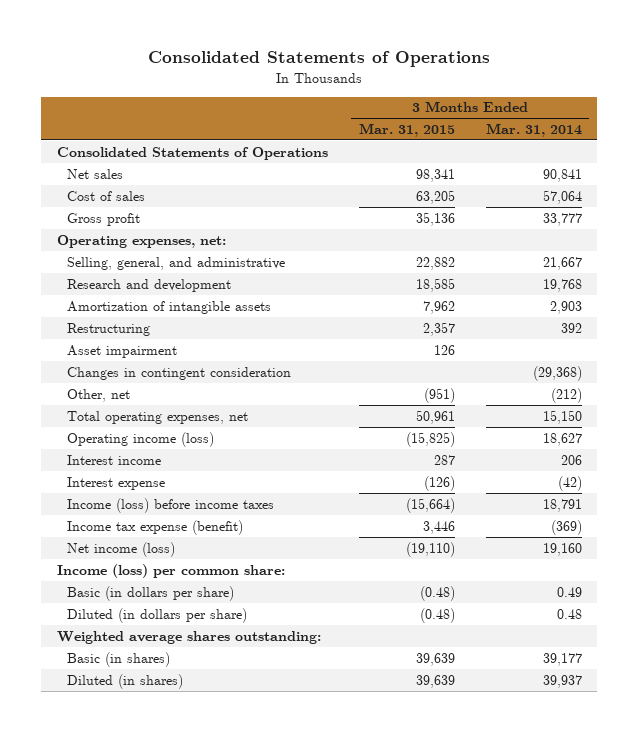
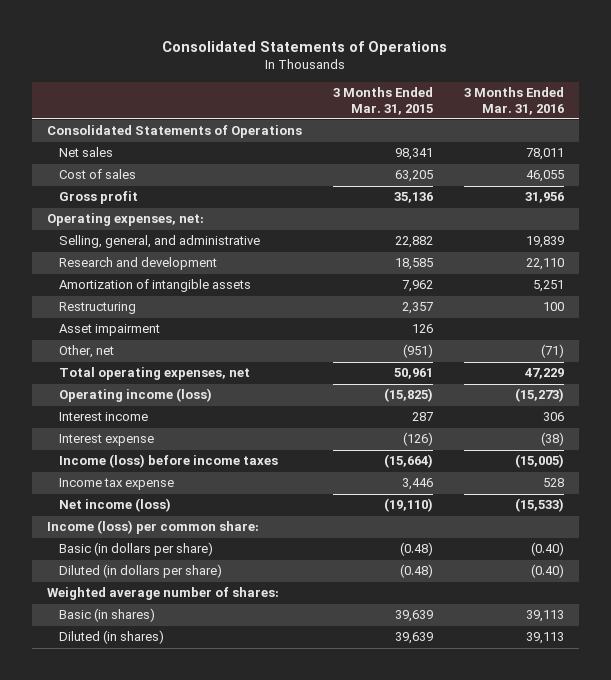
[485,122,582,137] Mar. 31, 2014 -> none
none -> [463,86,564,115] 3 Months Ended Mar. 31, 2016
[67,366,292,380] Changes in contingent consideration -> none
[67,519,244,535] Income tax expense (benefit) -> [59,478,175,491] Income tax expense
[56,630,321,644] Weighted average shares outstanding: -> [47,587,280,601] Weighted average number of shares:

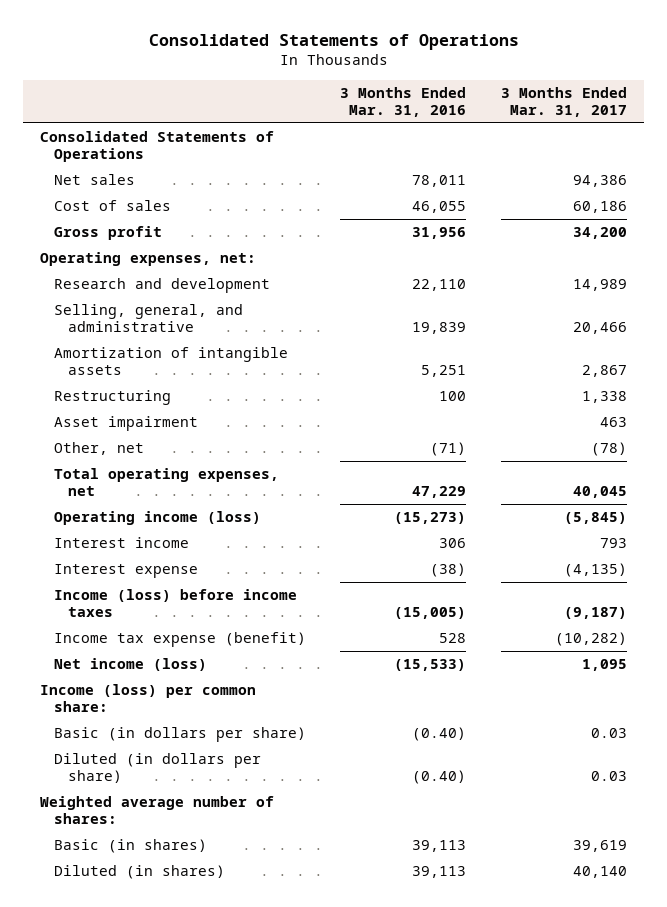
[332,86,433,115] 3 Months Ended Mar. 31, 2015 -> none
none -> [500,87,627,117] 3 Months Ended Mar. 31, 2017
[59,235,261,249] Selling, general, and administrative -> [54,304,244,333] Selling, general, and administrative
[59,478,175,491] Income tax expense -> [54,632,307,648] Income tax expense (benefit)

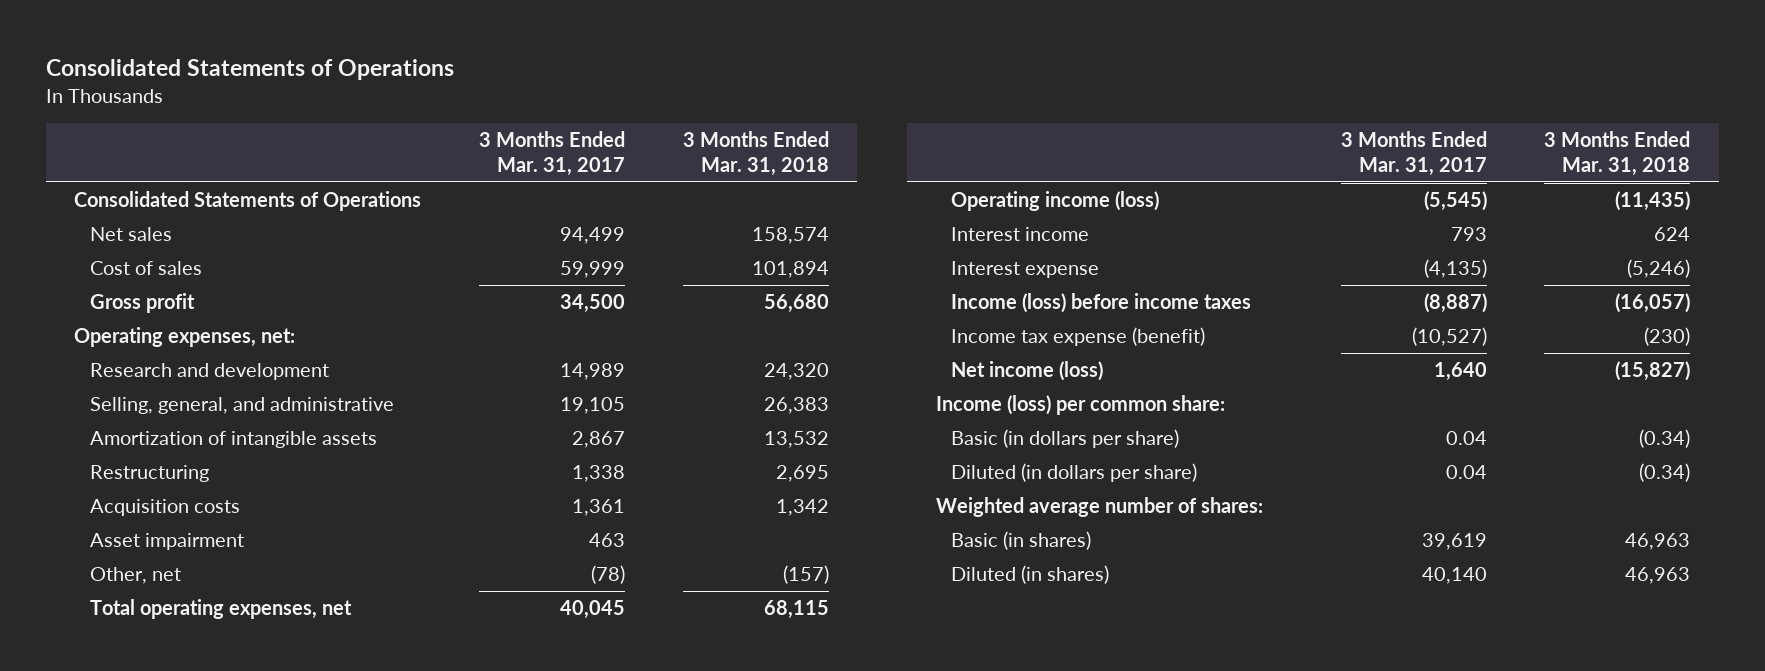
[340,87,467,117] 3 Months Ended Mar. 31, 2016 -> none
none -> [682,131,829,176] 3 Months Ended Mar. 31, 2018
[572,175,627,188] 94,386 -> [559,227,625,245] 94,499
[572,201,627,214] 60,186 -> [559,261,625,279] 59,999
[572,227,627,240] 34,200 -> [559,294,625,314] 34,500
[572,322,627,335] 20,466 -> [559,397,625,415] 19,105
none -> [89,499,240,517] Acquisition costs
[563,512,627,525] (5,845) -> [1423,191,1487,212] (5,545)
[563,607,627,620] (9,187) -> [1423,293,1487,314] (8,887)
[554,632,627,647] (10,282) -> [1411,327,1487,347] (10,527)
[581,659,627,672] 1,095 -> [1433,362,1487,382] 1,640
[590,728,627,739] 0.03 -> [1445,431,1487,446] 0.04
[590,771,627,782] 0.03 -> [1445,465,1487,480] 0.04

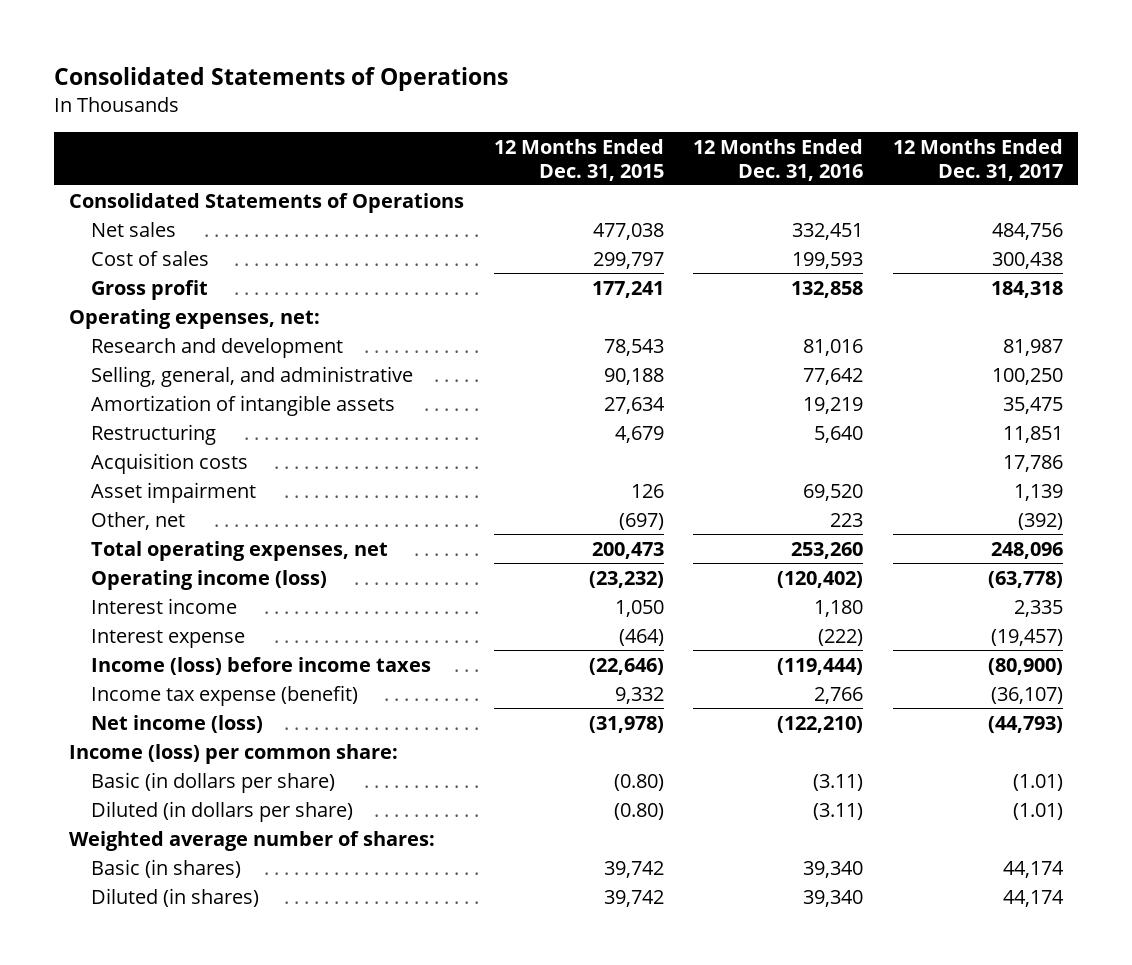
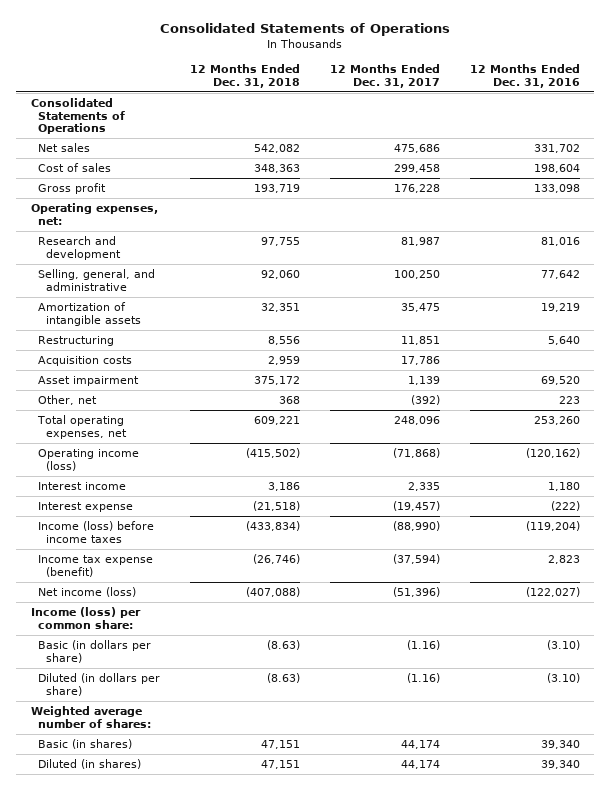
[493,138,664,181] 12 Months Ended Dec. 31, 2015 -> none
none -> [190,63,301,88] 12 Months Ended Dec. 31, 2018
[792,222,864,240] 332,451 -> [533,144,580,154] 331,702
[992,222,1064,240] 484,756 -> [393,144,440,154] 475,686
[792,251,864,269] 199,593 -> [533,164,580,174] 198,604
[992,251,1064,269] 300,438 -> [393,164,440,174] 299,458
[791,280,864,298] 132,858 -> [533,184,580,194] 133,098
[991,280,1064,298] 184,318 -> [393,184,440,194] 176,228
[777,570,864,588] (120,402) -> [525,448,580,459] (120,162)
[988,570,1064,588] (63,778) -> [392,448,440,459] (71,868)
[777,657,864,675] (119,444) -> [525,521,580,532] (119,204)
[988,657,1064,675] (80,900) -> [392,521,440,532] (88,990)
[814,686,864,704] 2,766 -> [547,555,580,565] 2,823
[991,686,1064,704] (36,107) -> [392,554,440,565] (37,594)
[777,715,864,733] (122,210) -> [525,587,580,598] (122,027)
[988,715,1064,733] (44,793) -> [392,587,440,598] (51,396)
[813,773,864,791] (3.11) -> [546,640,580,651] (3.10)
[1013,773,1064,791] (1.01) -> [406,640,440,651] (1.16)
[813,802,864,820] (3.11) -> [546,673,580,684] (3.10)
[1013,802,1064,820] (1.01) -> [406,673,440,684] (1.16)

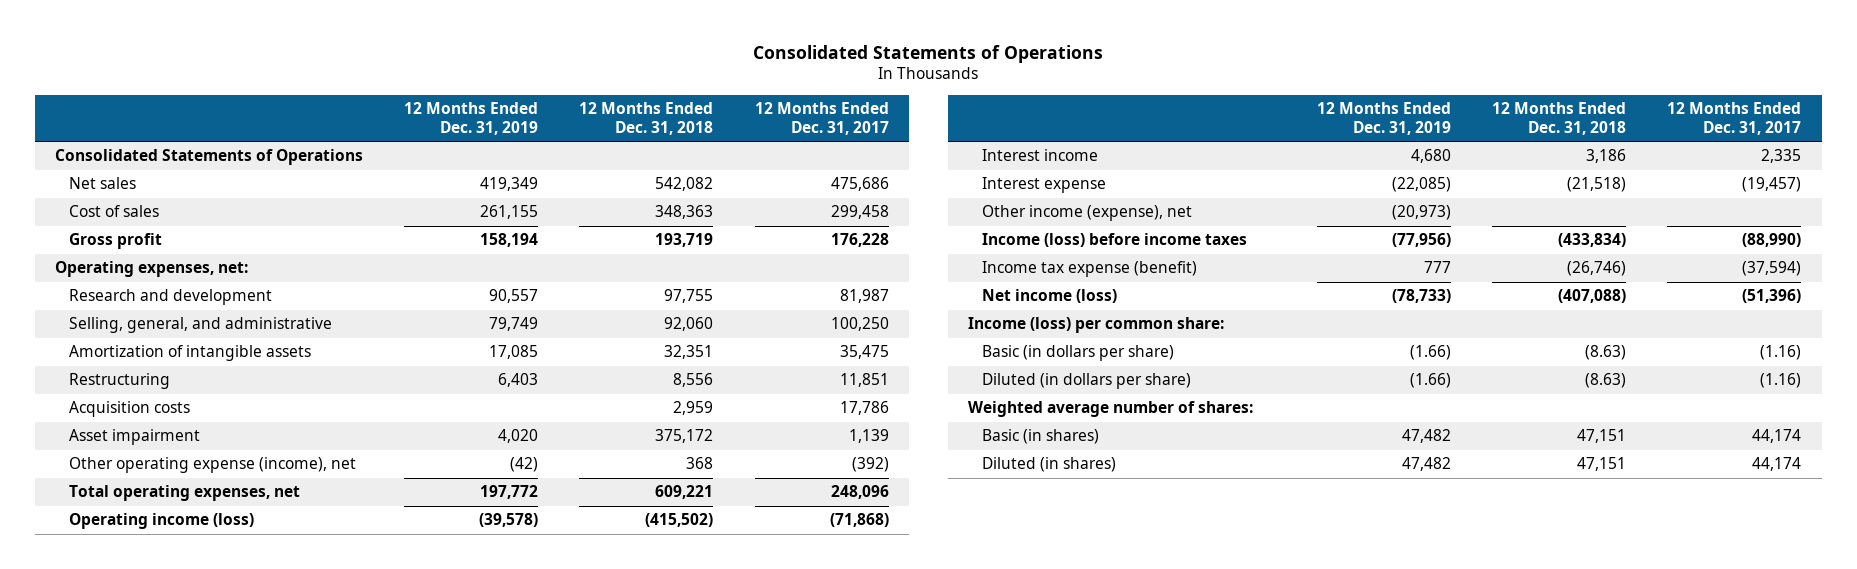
[469,63,580,88] 12 Months Ended Dec. 31, 2016 -> none
none -> [404,102,539,135] 12 Months Ended Dec. 31, 2019
[38,395,98,406] Other, net -> [69,457,357,474] Other operating expense (income), net
none -> [982,205,1193,222] Other income (expense), net

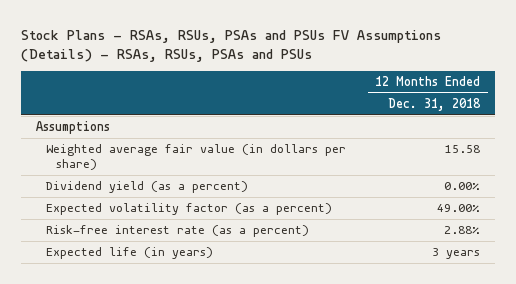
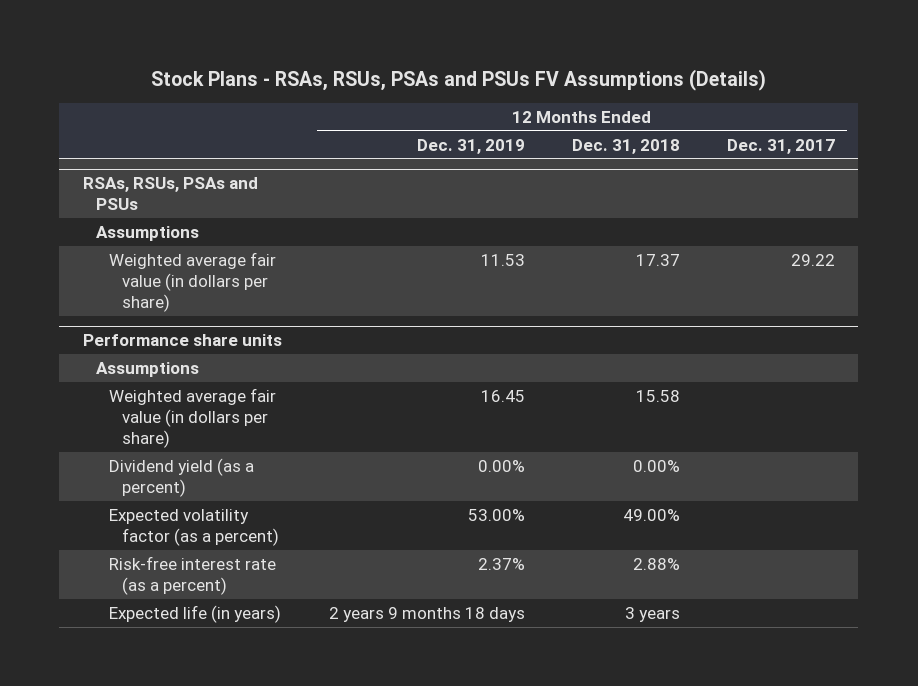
[20,29,441,62] Stock Plans - RSAs, RSUs, PSAs and PSUs FV Assumptions (Details) - RSAs, RSUs, PSAs and PSUs -> [150,68,766,91] Stock Plans - RSAs, RSUs, PSAs and PSUs FV Assumptions (Details)
none -> [416,138,525,154] Dec. 31, 2019
none -> [726,138,835,154] Dec. 31, 2017
none -> [82,177,258,211] RSAs, RSUs, PSAs and PSUs
none -> [108,251,276,312] Weighted average fair value (in dollars per share)
none -> [82,334,282,347] Performance share units
none -> [95,361,199,377] Assumptions

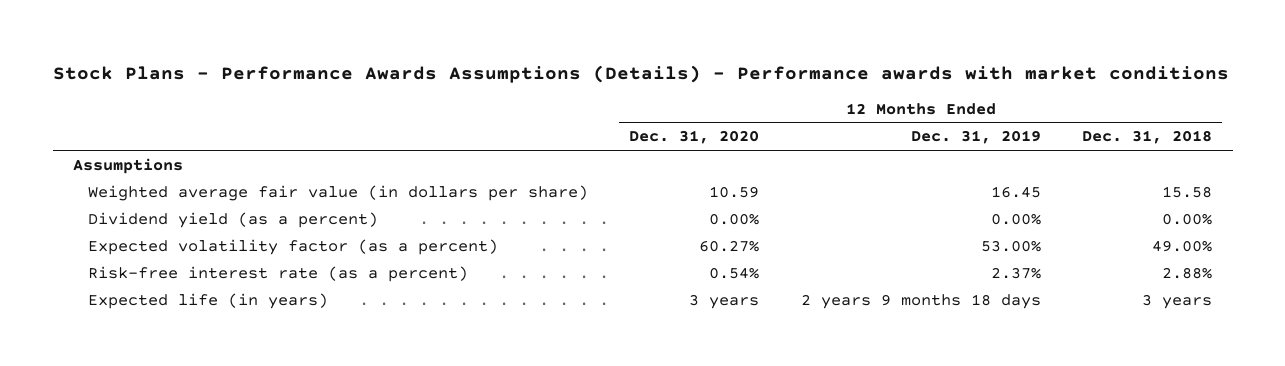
[150,68,766,91] Stock Plans - RSAs, RSUs, PSAs and PSUs FV Assumptions (Details) -> [52,64,1229,83] Stock Plans - Performance Awards Assumptions (Details) - Performance awards with market conditions
[726,138,835,154] Dec. 31, 2017 -> none
none -> [629,130,760,145] Dec. 31, 2020
[82,177,258,211] RSAs, RSUs, PSAs and PSUs -> none
[108,251,276,312] Weighted average fair value (in dollars per share) -> none
[82,334,282,347] Performance share units -> none
[95,361,199,377] Assumptions -> none

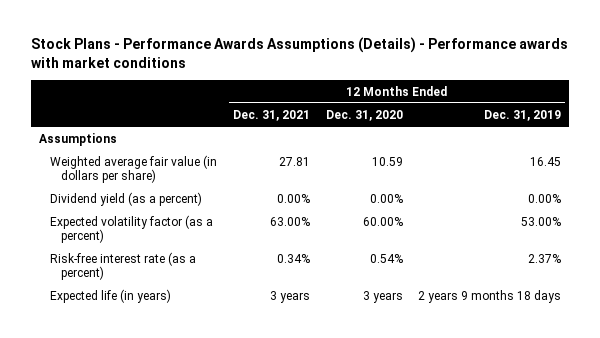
[1081,130,1212,145] Dec. 31, 2018 -> none
none -> [232,109,310,121] Dec. 31, 2021
[699,239,760,252] 60.27% -> [362,216,403,226] 60.00%

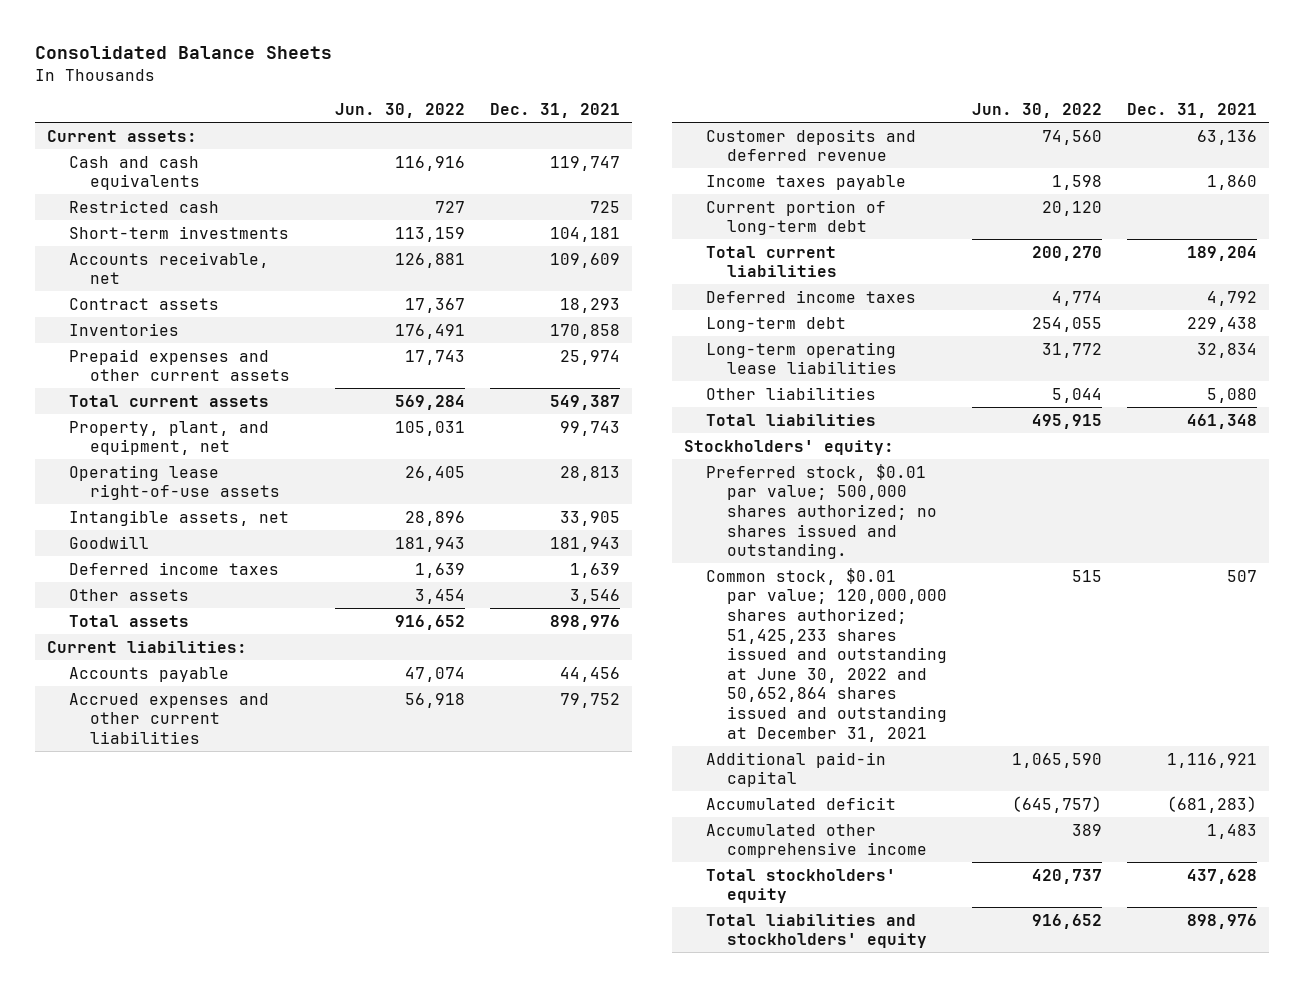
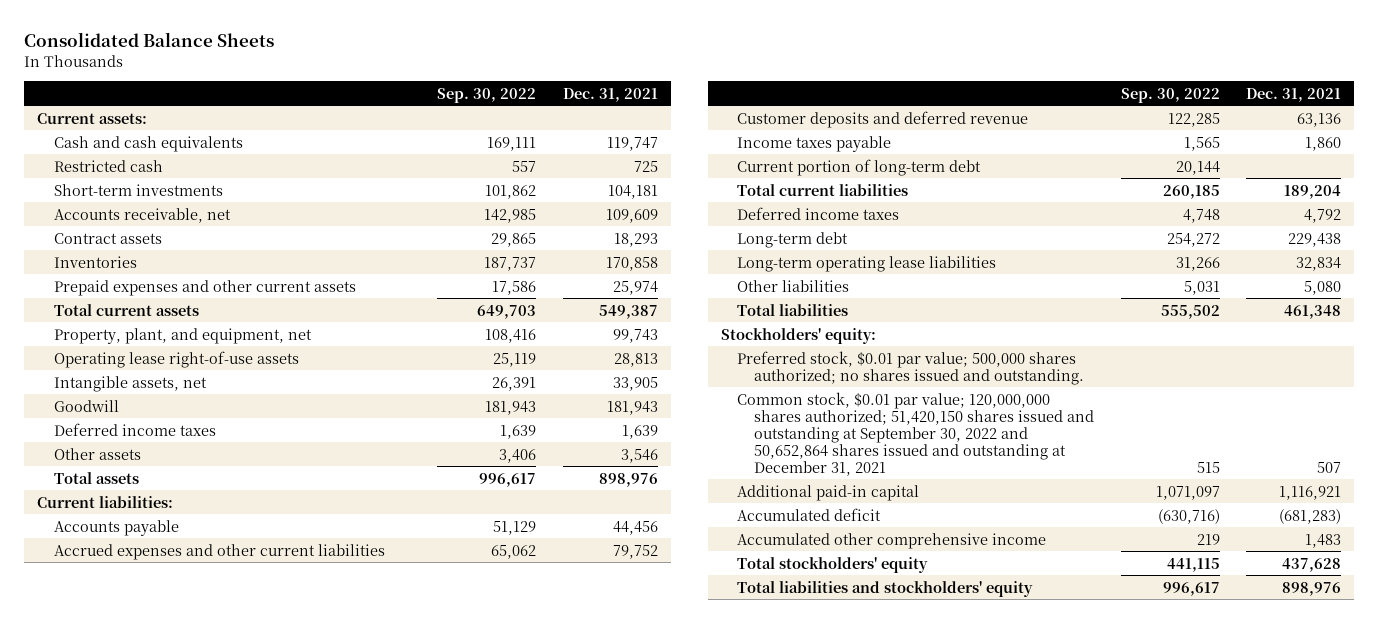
[335,102,466,118] Jun. 30, 2022 -> none
none -> [437,87,537,103] Sep. 30, 2022
[705,567,948,742] Common stock, $0.01 par value; 120,000,000 shares authorized; 51,425,233 shares issued and outstanding at June 30, 2022 and 50,652,864 shares issued and outstanding at December 31, 2021 -> [737,391,1095,476] Common stock, $0.01 par value; 120,000,000 shares authorized; 51,420,150 shares issued and outstanding at September 30, 2022 and 50,652,864 shares issued and outstanding at December 31, 2021

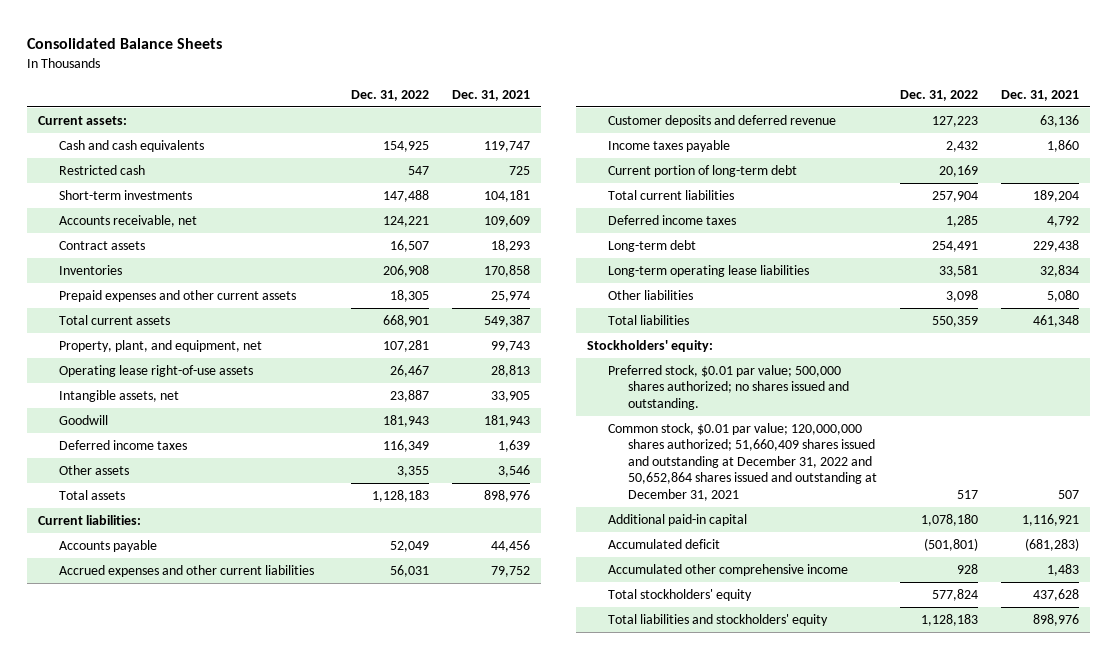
[437,87,537,103] Sep. 30, 2022 -> none
none -> [351,89,430,101] Dec. 31, 2022
[737,391,1095,476] Common stock, $0.01 par value; 120,000,000 shares authorized; 51,420,150 shares issued and outstanding at September 30, 2022 and 50,652,864 shares issued and outstanding at December 31, 2021 -> [607,423,878,501] Common stock, $0.01 par value; 120,000,000 shares authorized; 51,660,409 shares issued and outstanding at December 31, 2022 and 50,652,864 shares issued and outstanding at December 31, 2021

